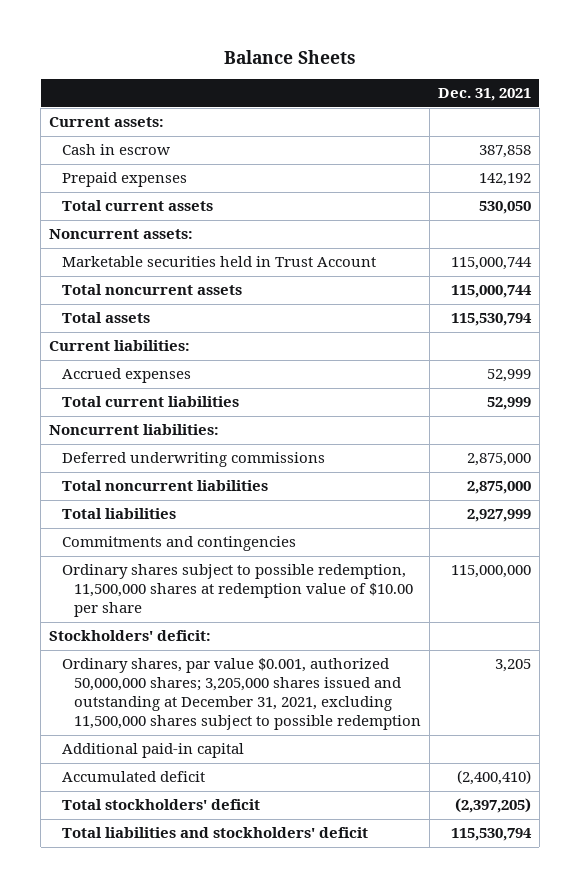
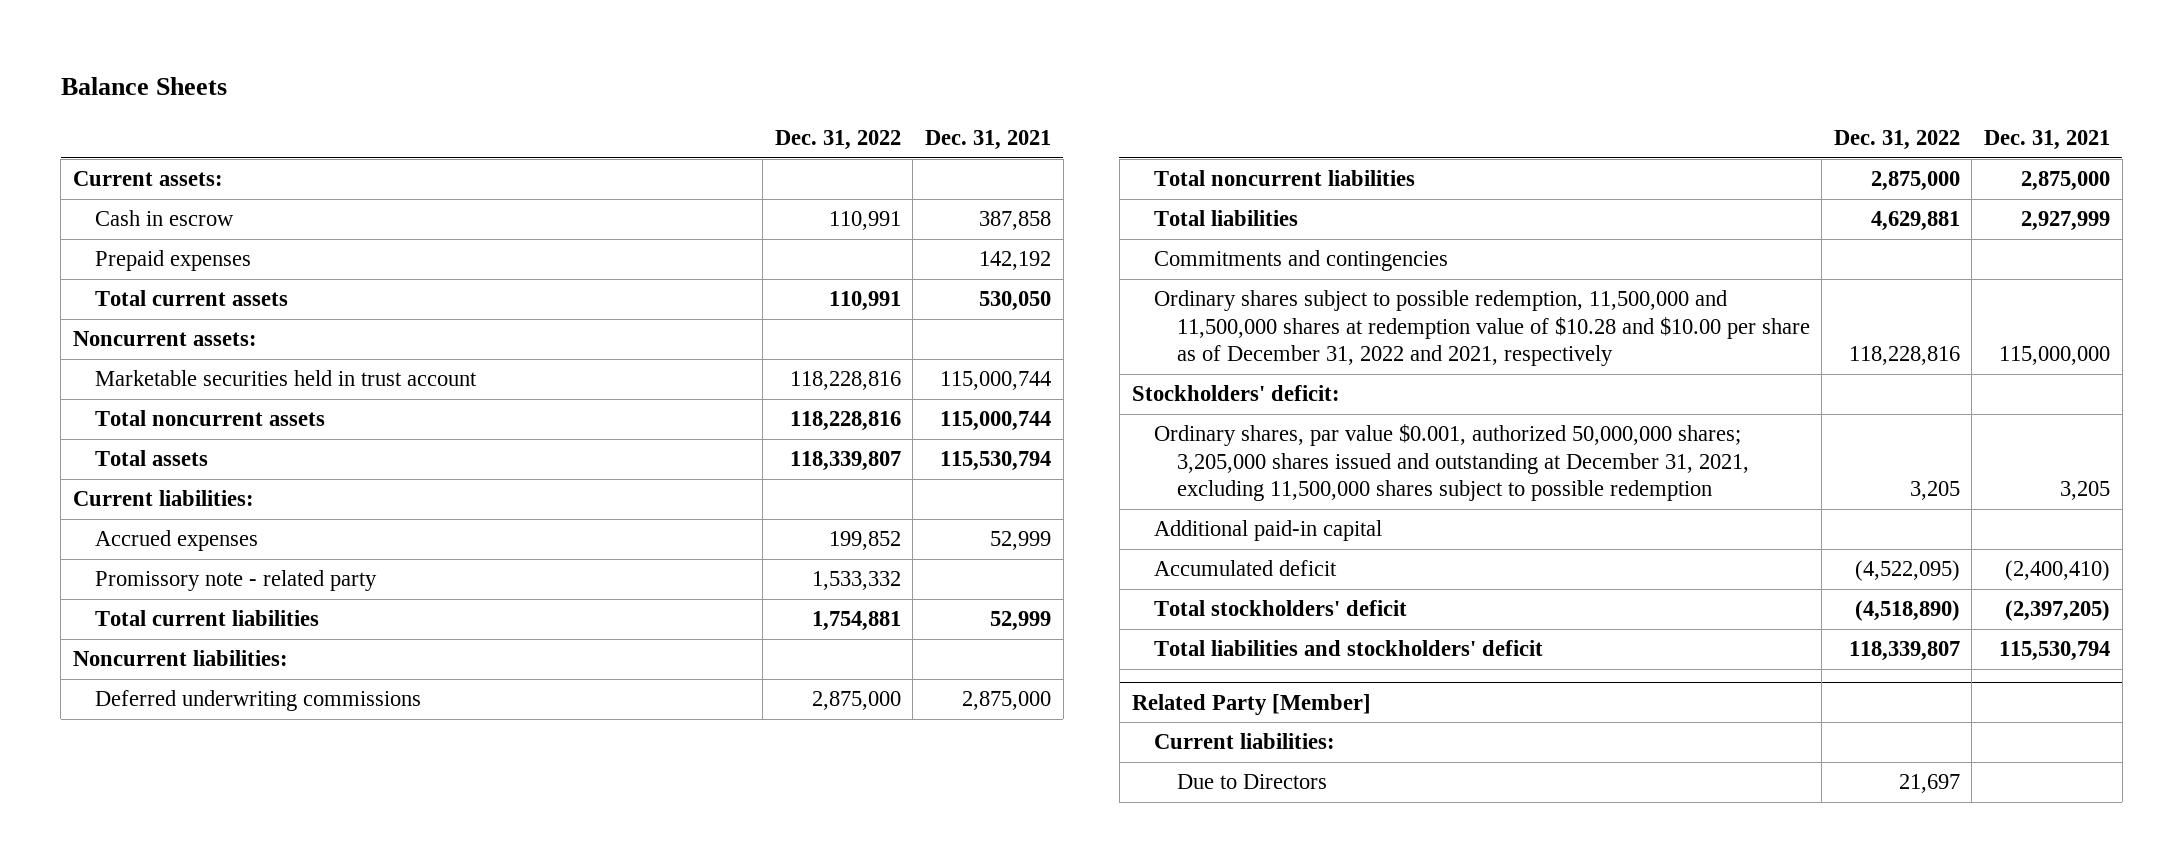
none -> [774,130,901,151] Dec. 31, 2022
[61,256,376,268] Marketable securities held in Trust Account -> [95,370,478,387] Marketable securities held in trust account
none -> [95,570,378,592] Promissory note - related party
[61,564,414,618] Ordinary shares subject to possible redemption, 11,500,000 shares at redemption value of $10.00 per share -> [1154,290,1810,367] Ordinary shares subject to possible redemption, 11,500,000 and 11,500,000 shares at redemption value of $10.28 and $10.00 per share as of December 31, 2022 and 2021, respectively
none -> [1131,693,1371,715] Related Party [Member]
none -> [1154,733,1336,750] Current liabilities:
none -> [1176,774,1327,790] Due to Directors

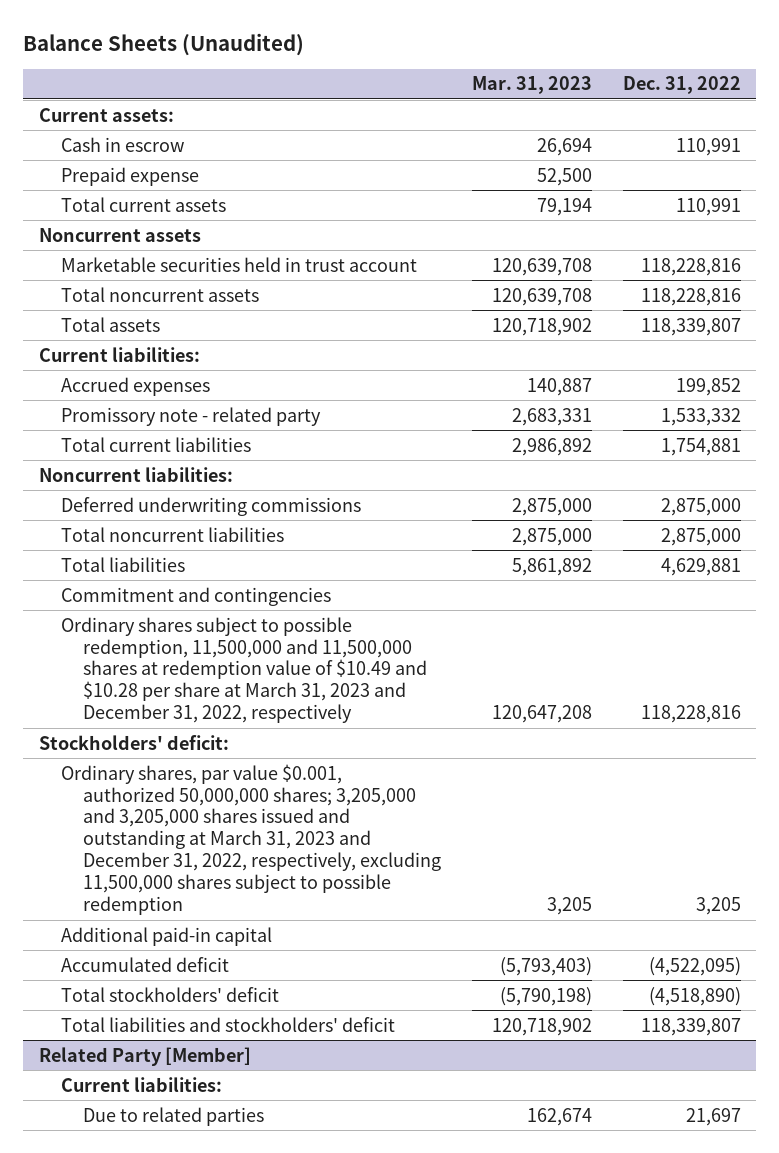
[60,77,227,96] Balance Sheets -> [23,32,305,56] Balance Sheets (Unaudited)
[925,130,1052,151] Dec. 31, 2021 -> none
none -> [471,76,592,95] Mar. 31, 2023
[95,250,252,272] Prepaid expenses -> [60,166,199,186] Prepaid expense
[72,331,257,347] Noncurrent assets: -> [38,227,201,242] Noncurrent assets
[1154,250,1449,272] Commitments and contingencies -> [60,586,331,606] Commitment and contingencies
[1154,290,1810,367] Ordinary shares subject to possible redemption, 11,500,000 and 11,500,000 shares at redemption value of $10.28 and $10.00 per share as of December 31, 2022 and 2021, respectively -> [60,616,427,724] Ordinary shares subject to possible redemption, 11,500,000 and 11,500,000 shares at redemption value of $10.49 and $10.28 per share at March 31, 2023 and December 31, 2022, respectively
[1154,424,1749,502] Ordinary shares, par value $0.001, authorized 50,000,000 shares; 3,205,000 shares issued and outstanding at December 31, 2021, excluding 11,500,000 shares subject to possible redemption -> [60,763,441,916] Ordinary shares, par value $0.001, authorized 50,000,000 shares; 3,205,000 and 3,205,000 shares issued and outstanding at March 31, 2023 and December 31, 2022, respectively, excluding 11,500,000 shares subject to possible redemption
[1176,774,1327,790] Due to Directors -> [82,1106,264,1126] Due to related parties

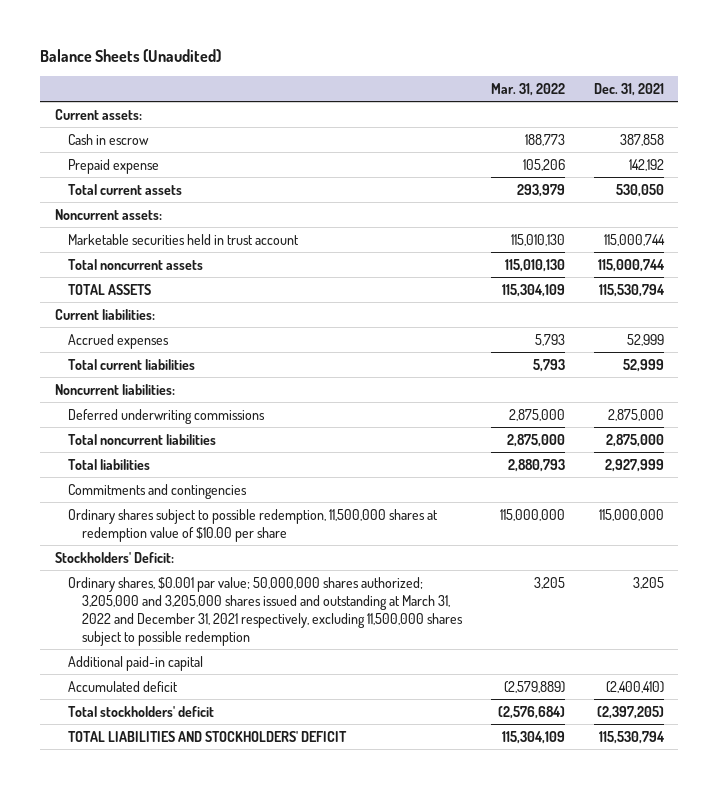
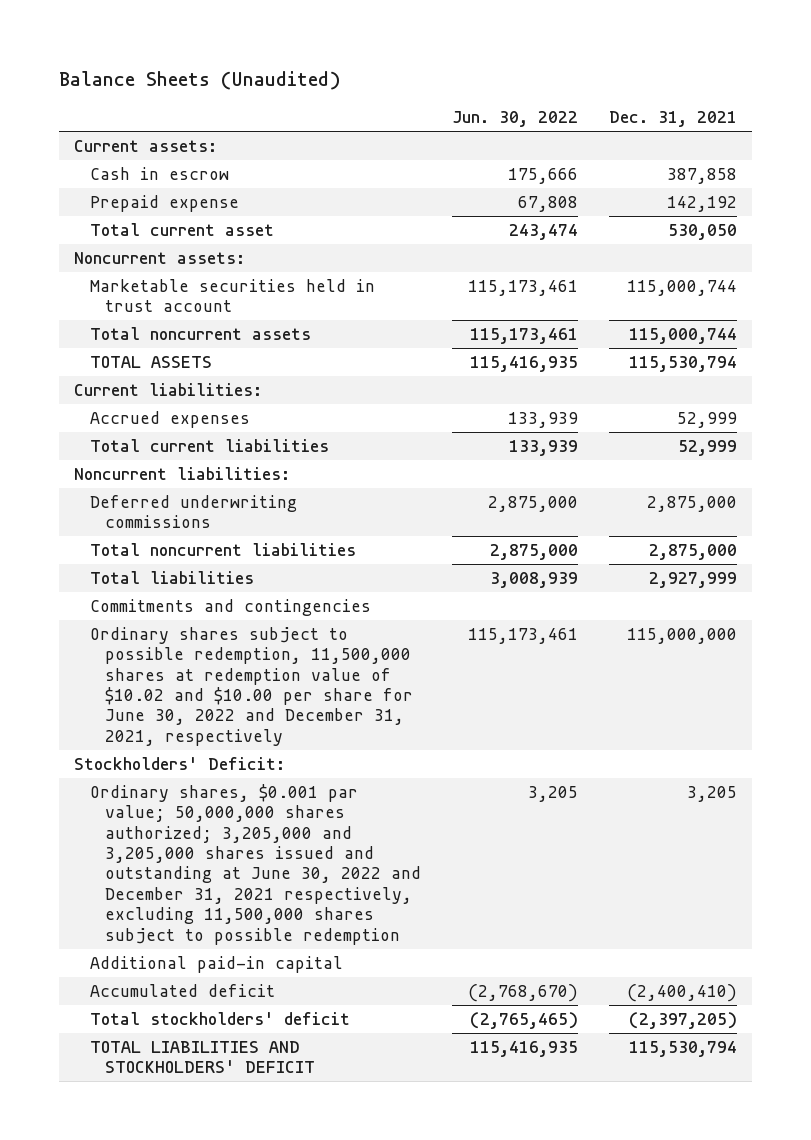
[490,82,565,96] Mar. 31, 2022 -> none
none -> [452,111,579,128] Jun. 30, 2022
[68,183,183,195] Total current assets -> [89,222,274,236] Total current asset
[68,508,439,542] Ordinary shares subject to possible redemption, 11,500,000 shares at redemption value of $10.00 per share -> [89,626,414,746] Ordinary shares subject to possible redemption, 11,500,000 shares at redemption value of $10.02 and $10.00 per share for June 30, 2022 and December 31, 2021, respectively
[68,576,463,646] Ordinary shares, $0.001 par value; 50,000,000 shares authorized; 3,205,000 and 3,205,000 shares issued and outstanding at March 31, 2022 and December 31, 2021 respectively, excluding 11,500,000 shares subject to possible redemption -> [89,783,422,945] Ordinary shares, $0.001 par value; 50,000,000 shares authorized; 3,205,000 and 3,205,000 shares issued and outstanding at June 30, 2022 and December 31, 2021 respectively, excluding 11,500,000 shares subject to possible redemption

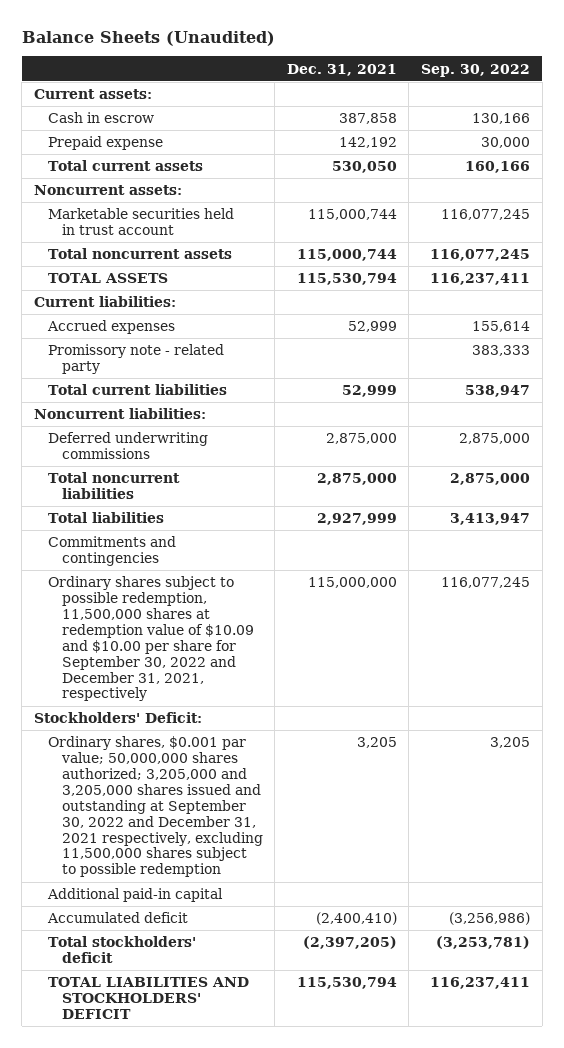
[452,111,579,128] Jun. 30, 2022 -> none
none -> [421,63,531,77] Sep. 30, 2022
[89,222,274,236] Total current asset -> [47,160,203,172] Total current assets
none -> [47,344,224,375] Promissory note - related party
[89,626,414,746] Ordinary shares subject to possible redemption, 11,500,000 shares at redemption value of $10.02 and $10.00 per share for June 30, 2022 and December 31, 2021, respectively -> [47,576,254,702] Ordinary shares subject to possible redemption, 11,500,000 shares at redemption value of $10.09 and $10.00 per share for September 30, 2022 and December 31, 2021, respectively
[89,783,422,945] Ordinary shares, $0.001 par value; 50,000,000 shares authorized; 3,205,000 and 3,205,000 shares issued and outstanding at June 30, 2022 and December 31, 2021 respectively, excluding 11,500,000 shares subject to possible redemption -> [47,736,263,878] Ordinary shares, $0.001 par value; 50,000,000 shares authorized; 3,205,000 and 3,205,000 shares issued and outstanding at September 30, 2022 and December 31, 2021 respectively, excluding 11,500,000 shares subject to possible redemption

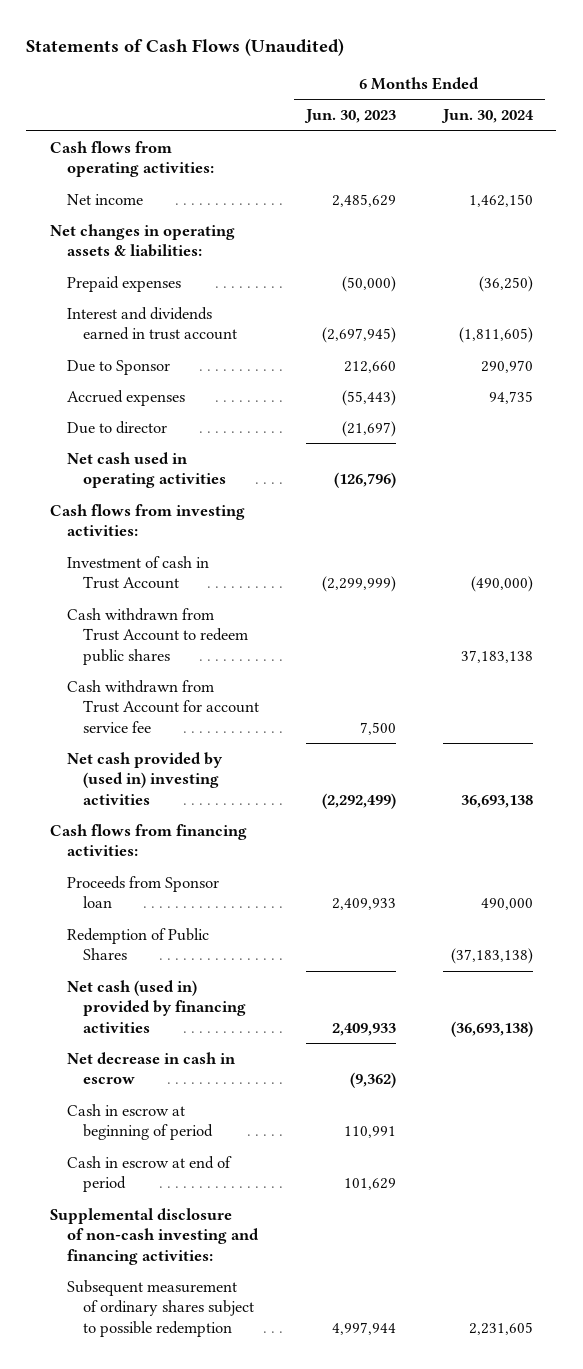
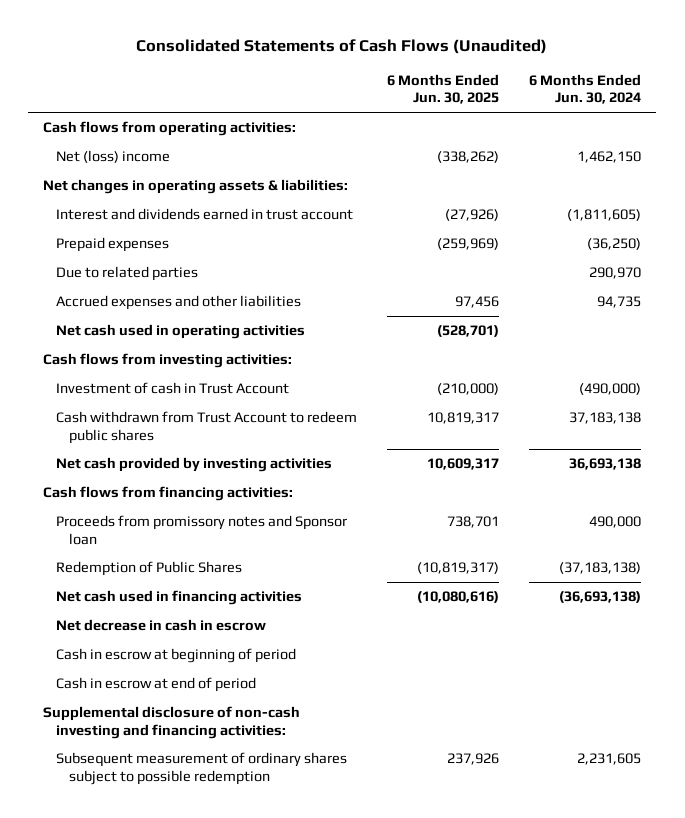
[26,37,345,56] Statements of Cash Flows (Unaudited) -> [136,38,548,54] Consolidated Statements of Cash Flows (Unaudited)
[304,109,397,124] Jun. 30, 2023 -> none
none -> [387,73,500,105] 6 Months Ended Jun. 30, 2025
[66,193,143,205] Net income -> [56,150,171,164] Net (loss) income
[66,420,167,434] Due to director -> none
[66,275,181,292] Prepaid expenses -> [56,237,170,253] Prepaid expenses
[66,359,170,375] Due to Sponsor -> [56,266,199,282] Due to related parties
[66,389,185,406] Accrued expenses -> [56,295,302,311] Accrued expenses and other liabilities
[66,679,260,733] Cash withdrawn from Trust Account for account service fee -> none
[66,751,223,805] Net cash provided by (used in) investing activities -> [56,457,333,473] Net cash provided by investing activities
[66,875,219,909] Proceeds from Sponsor loan -> [56,515,348,545] Proceeds from promissory notes and Sponsor loan
[66,979,247,1033] Net cash (used in) provided by financing activities -> [56,590,303,606] Net cash used in financing activities

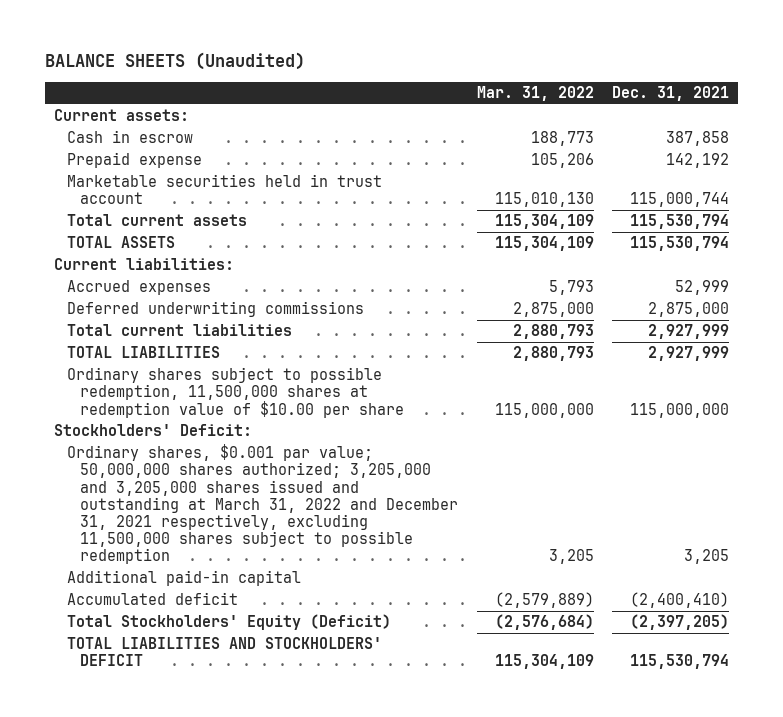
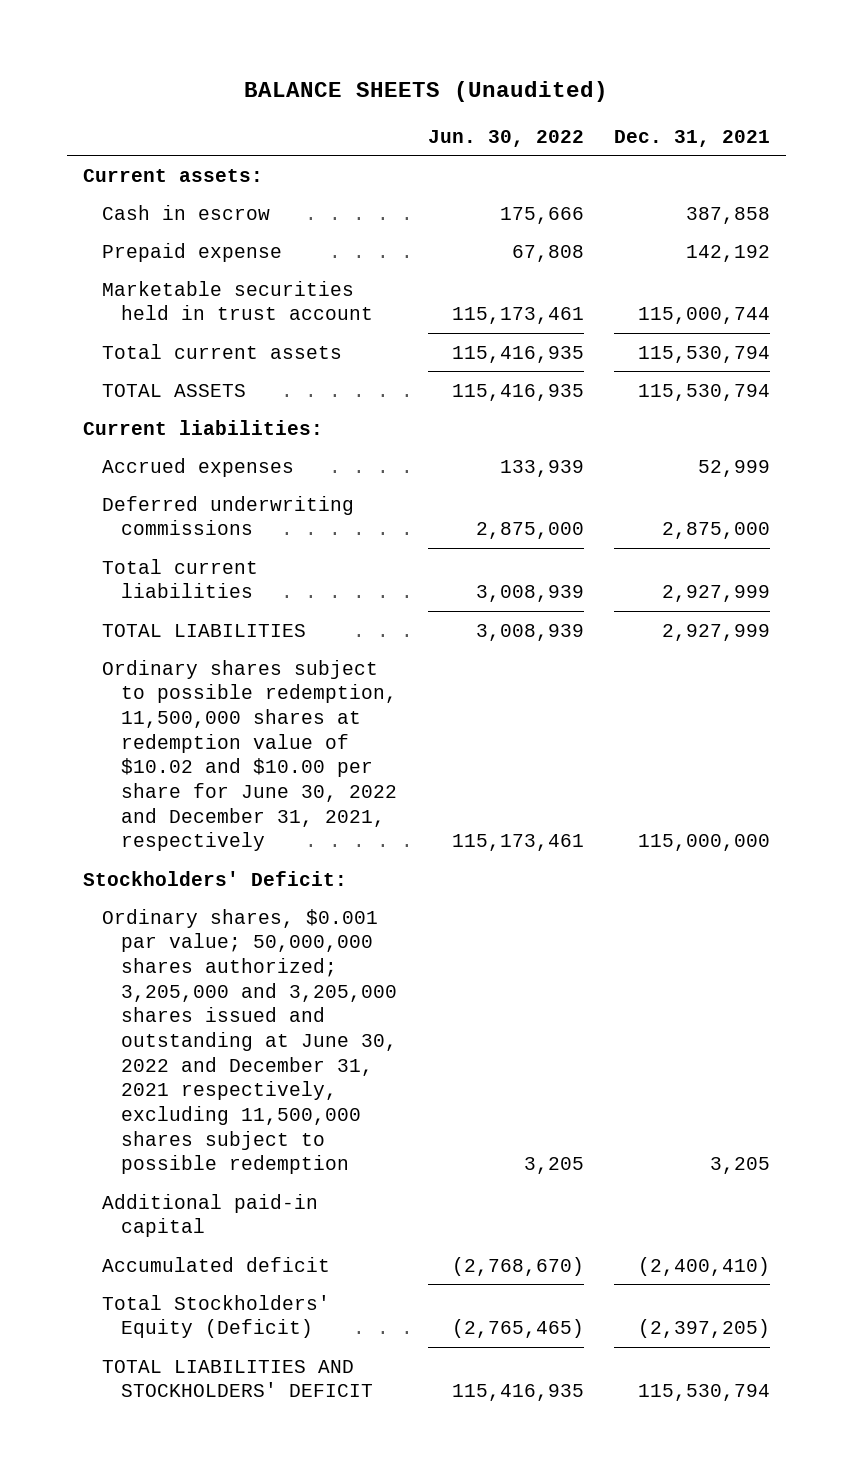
[476,86,594,102] Mar. 31, 2022 -> none
none -> [427,129,584,147] Jun. 30, 2022
[67,367,405,418] Ordinary shares subject to possible redemption, 11,500,000 shares at redemption value of $10.00 per share -> [102,659,398,852] Ordinary shares subject to possible redemption, 11,500,000 shares at redemption value of $10.02 and $10.00 per share for June 30, 2022 and December 31, 2021, respectively
[67,444,459,565] Ordinary shares, $0.001 par value; 50,000,000 shares authorized; 3,205,000 and 3,205,000 shares issued and outstanding at March 31, 2022 and December 31, 2021 respectively, excluding 11,500,000 shares subject to possible redemption -> [102,908,398,1175] Ordinary shares, $0.001 par value; 50,000,000 shares authorized; 3,205,000 and 3,205,000 shares issued and outstanding at June 30, 2022 and December 31, 2021 respectively, excluding 11,500,000 shares subject to possible redemption

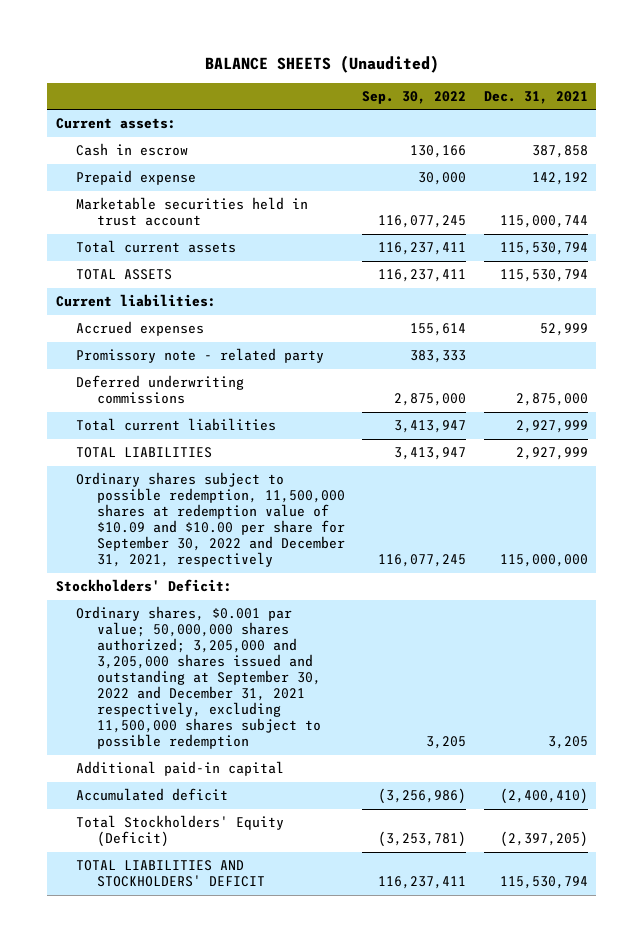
[427,129,584,147] Jun. 30, 2022 -> none
none -> [362,90,467,104] Sep. 30, 2022
none -> [76,348,325,364] Promissory note - related party
[102,659,398,852] Ordinary shares subject to possible redemption, 11,500,000 shares at redemption value of $10.02 and $10.00 per share for June 30, 2022 and December 31, 2021, respectively -> [76,472,346,568] Ordinary shares subject to possible redemption, 11,500,000 shares at redemption value of $10.09 and $10.00 per share for September 30, 2022 and December 31, 2021, respectively
[102,908,398,1175] Ordinary shares, $0.001 par value; 50,000,000 shares authorized; 3,205,000 and 3,205,000 shares issued and outstanding at June 30, 2022 and December 31, 2021 respectively, excluding 11,500,000 shares subject to possible redemption -> [76,606,322,750] Ordinary shares, $0.001 par value; 50,000,000 shares authorized; 3,205,000 and 3,205,000 shares issued and outstanding at September 30, 2022 and December 31, 2021 respectively, excluding 11,500,000 shares subject to possible redemption

